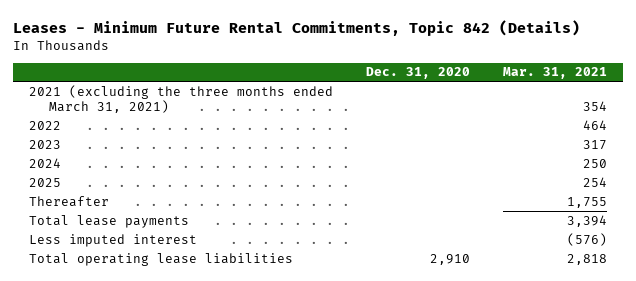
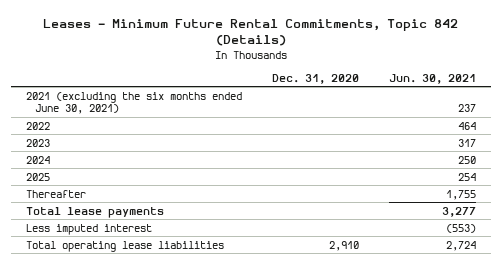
[502,67,607,80] Mar. 31, 2021 -> none
none -> [388,73,476,84] Jun. 30, 2021
[29,84,334,113] 2021 (excluding the three months ended March 31, 2021) -> [26,91,243,115] 2021 (excluding the six months ended June 30, 2021)

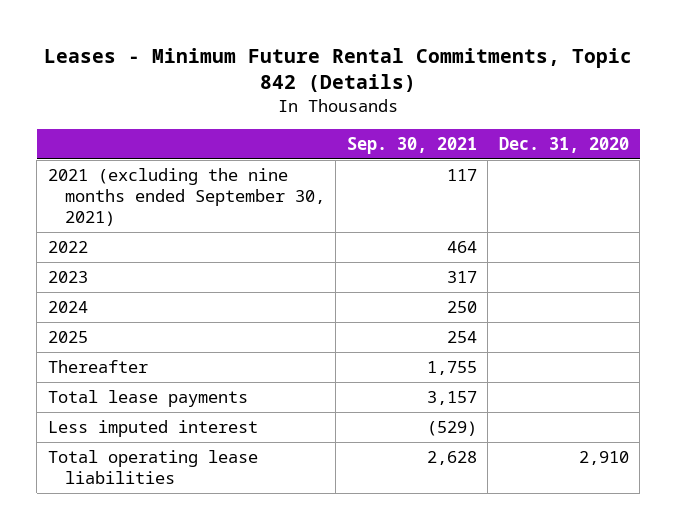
[388,73,476,84] Jun. 30, 2021 -> none
none -> [346,137,477,155] Sep. 30, 2021
[26,91,243,115] 2021 (excluding the six months ended June 30, 2021) -> [47,167,325,227] 2021 (excluding the nine months ended September 30, 2021)

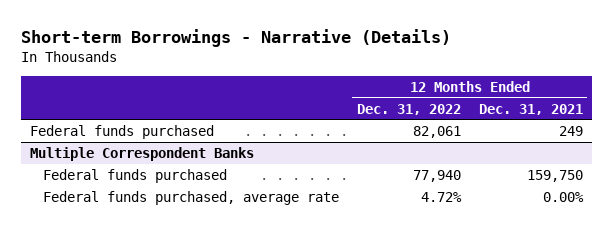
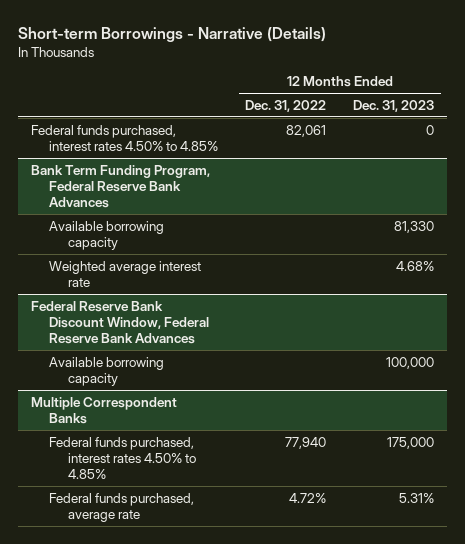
[478,103,583,115] Dec. 31, 2021 -> none
none -> [353,99,435,112] Dec. 31, 2023
[29,125,214,140] Federal funds purchased -> [31,124,219,152] Federal funds purchased, interest rates 4.50% to 4.85%
none -> [31,164,211,209] Bank Term Funding Program, Federal Reserve Bank Advances
none -> [49,220,165,251] Available borrowing capacity
none -> [49,260,202,288] Weighted average interest rate
none -> [31,300,210,345] Federal Reserve Bank Discount Window, Federal Reserve Bank Advances
none -> [49,356,165,387] Available borrowing capacity
[42,169,227,184] Federal funds purchased -> [49,436,196,480] Federal funds purchased, interest rates 4.50% to 4.85%

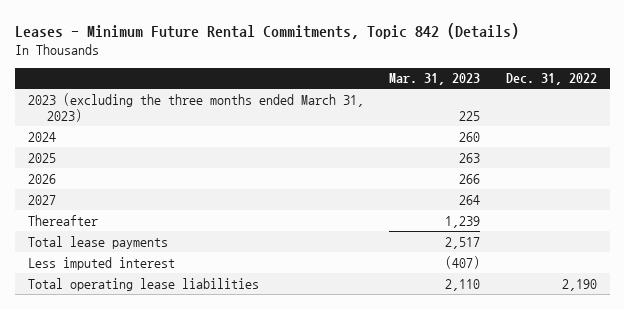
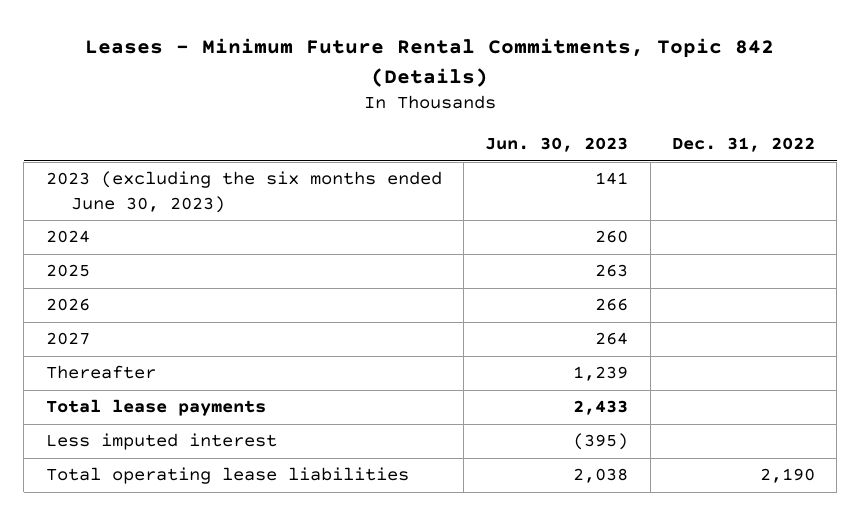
[389,73,481,86] Mar. 31, 2023 -> none
none -> [485,137,629,153] Jun. 30, 2023
[27,92,364,123] 2023 (excluding the three months ended March 31, 2023) -> [45,171,442,213] 2023 (excluding the six months ended June 30, 2023)

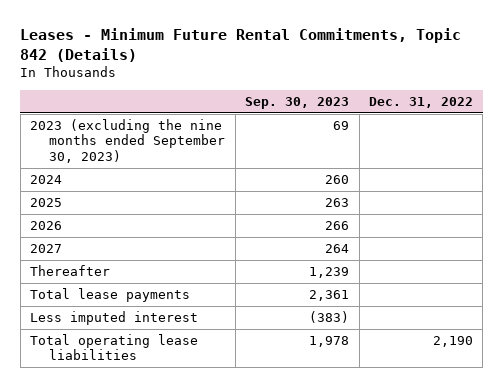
[485,137,629,153] Jun. 30, 2023 -> none
none -> [245,96,350,109] Sep. 30, 2023
[45,171,442,213] 2023 (excluding the six months ended June 30, 2023) -> [30,119,226,163] 2023 (excluding the nine months ended September 30, 2023)

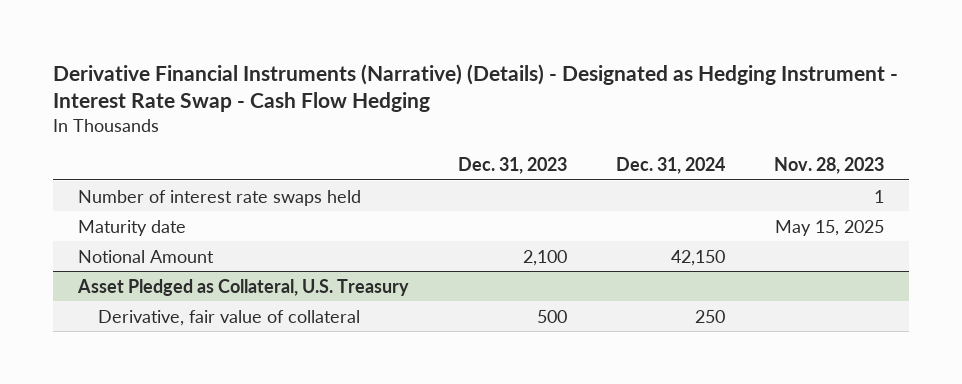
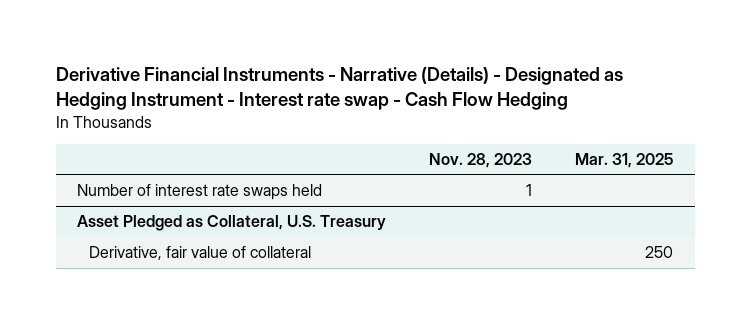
[53,63,899,113] Derivative Financial Instruments (Narrative) (Details) - Designated as Hedging Instrument - Interest Rate Swap - Cash Flow Hedging -> [55,66,623,110] Derivative Financial Instruments - Narrative (Details) - Designated as Hedging Instrument - Interest rate swap - Cash Flow Hedging
[458,157,568,175] Dec. 31, 2023 -> none
[616,157,726,175] Dec. 31, 2024 -> none
none -> [575,152,674,168] Mar. 31, 2025
[77,219,186,236] Maturity date -> none
[77,249,214,263] Notional Amount -> none

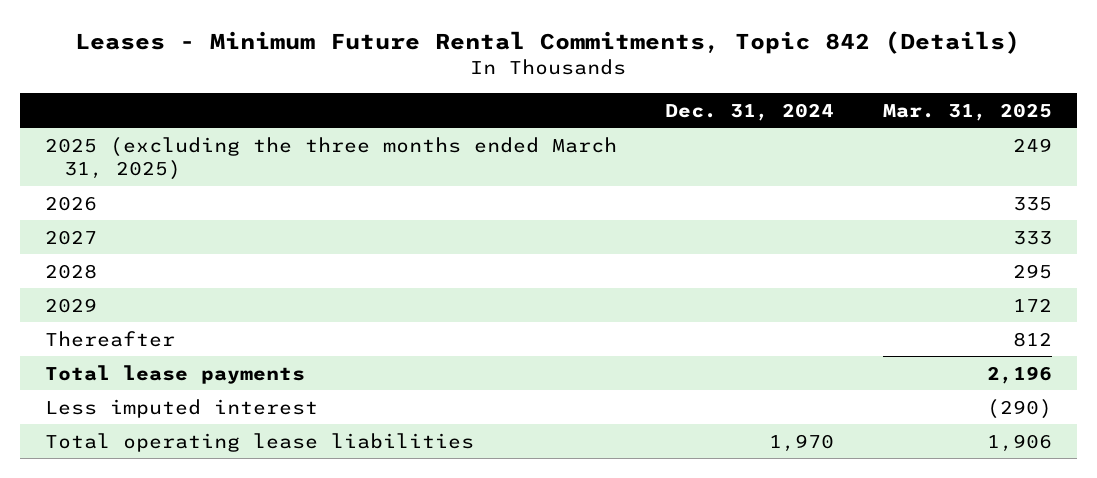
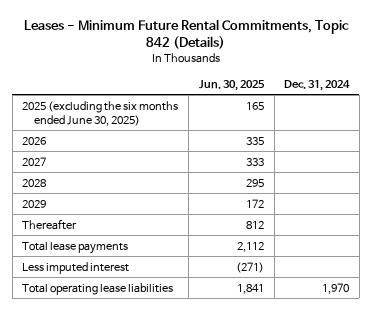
[883,102,1053,121] Mar. 31, 2025 -> none
none -> [198,79,265,91] Jun. 30, 2025
[44,136,617,181] 2025 (excluding the three months ended March 31, 2025) -> [22,100,179,126] 2025 (excluding the six months ended June 30, 2025)

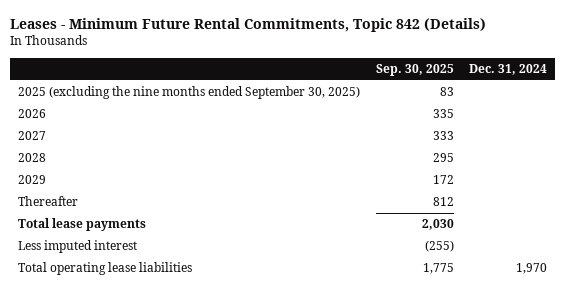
[198,79,265,91] Jun. 30, 2025 -> none
none -> [375,63,454,76] Sep. 30, 2025
[22,100,179,126] 2025 (excluding the six months ended June 30, 2025) -> [17,86,360,100] 2025 (excluding the nine months ended September 30, 2025)

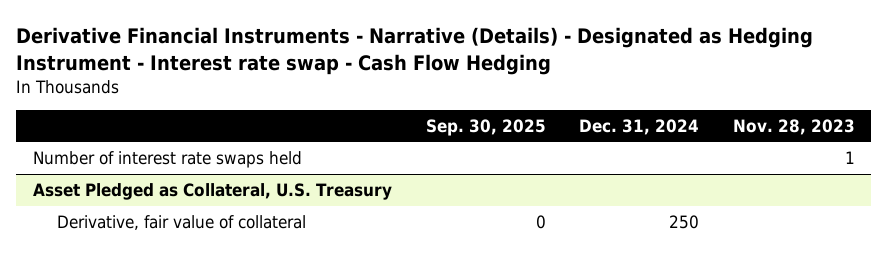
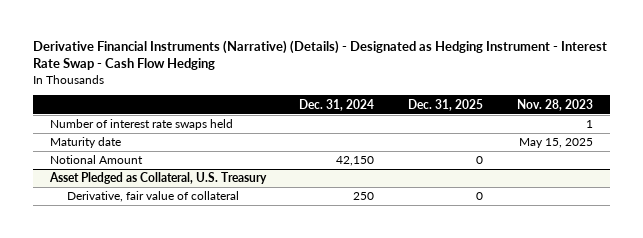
[16,26,814,75] Derivative Financial Instruments - Narrative (Details) - Designated as Hedging Instrument - Interest rate swap - Cash Flow Hedging -> [32,39,607,71] Derivative Financial Instruments (Narrative) (Details) - Designated as Hedging Instrument - Interest Rate Swap - Cash Flow Hedging
[425,118,546,136] Sep. 30, 2025 -> none
none -> [408,98,484,111] Dec. 31, 2025
none -> [49,137,121,149] Maturity date
none -> [49,155,143,165] Notional Amount

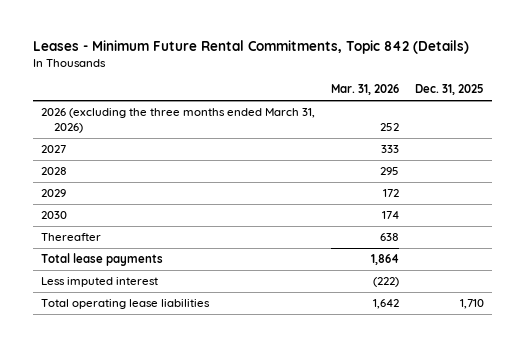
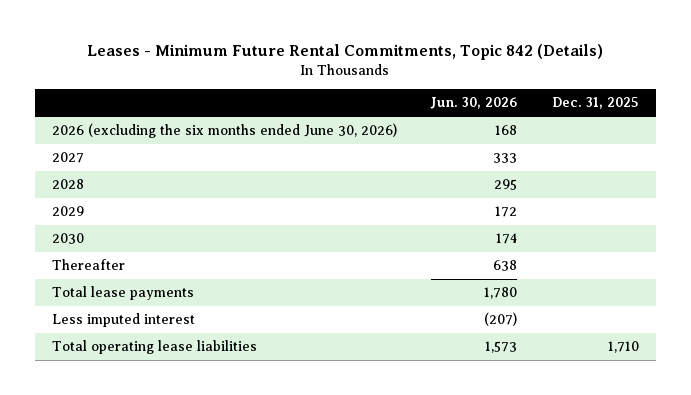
[331,84,400,96] Mar. 31, 2026 -> none
none -> [430,97,518,110] Jun. 30, 2026
[41,108,316,133] 2026 (excluding the three months ended March 31, 2026) -> [51,123,397,139] 2026 (excluding the six months ended June 30, 2026)

